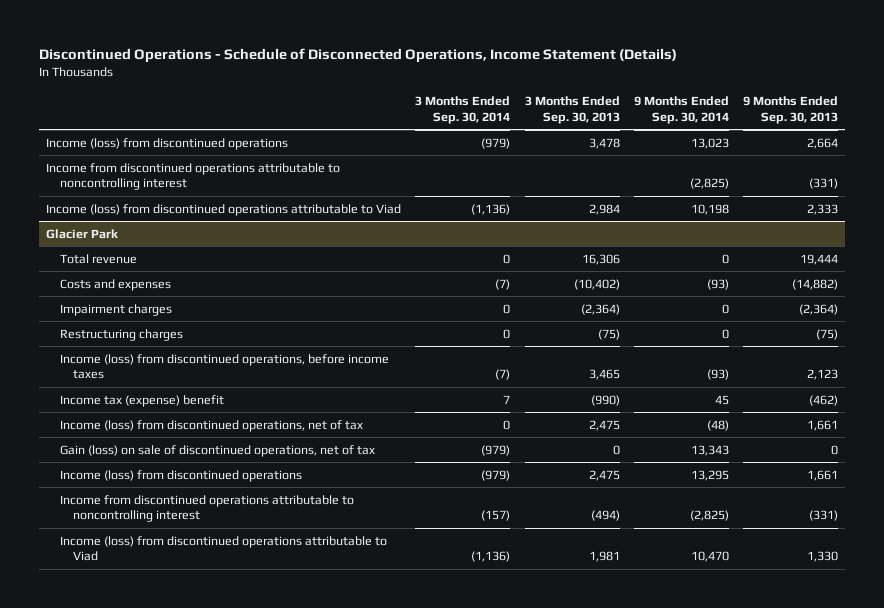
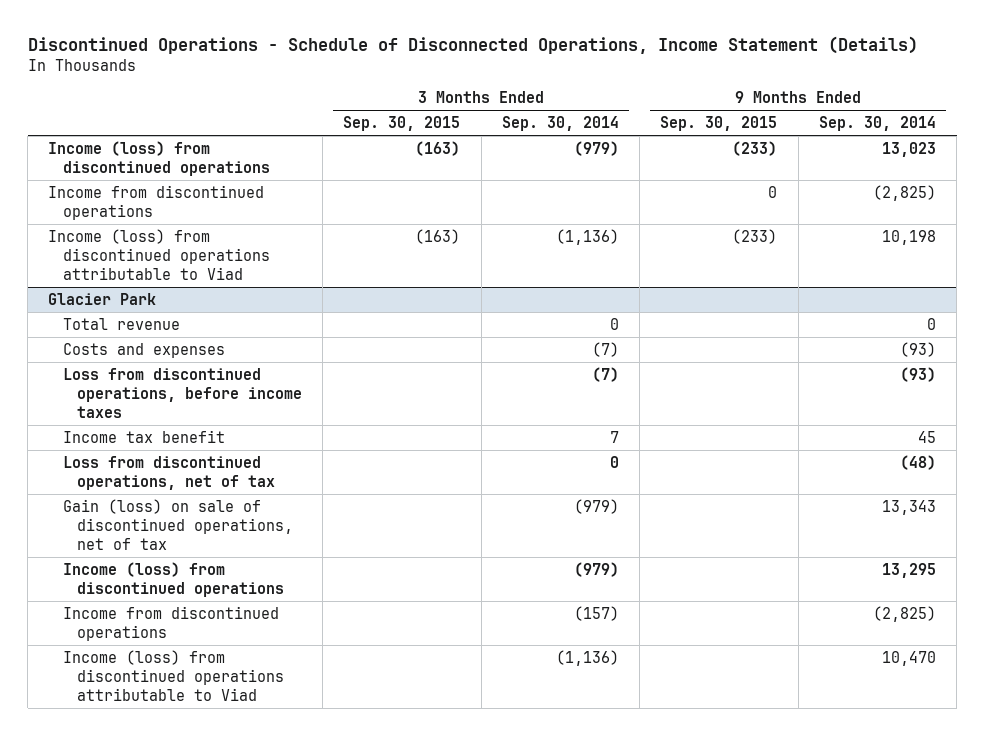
[524,96,620,124] 3 Months Ended Sep. 30, 2013 -> none
[743,96,839,124] 9 Months Ended Sep. 30, 2013 -> none
none -> [343,116,461,132] Sep. 30, 2015
none -> [660,116,778,132] Sep. 30, 2015
[45,162,340,191] Income from discontinued operations attributable to noncontrolling interest -> [48,184,265,220] Income from discontinued operations
[59,303,172,316] Impairment charges -> none
[59,328,183,341] Restructuring charges -> none
[59,353,389,380] Income (loss) from discontinued operations, before income taxes -> [62,367,302,418] Loss from discontinued operations, before income taxes
[59,394,224,407] Income tax (expense) benefit -> [62,429,225,443] Income tax benefit
[59,419,363,432] Income (loss) from discontinued operations, net of tax -> [62,455,275,490] Loss from discontinued operations, net of tax
[59,494,354,523] Income from discontinued operations attributable to noncontrolling interest -> [62,605,279,641] Income from discontinued operations

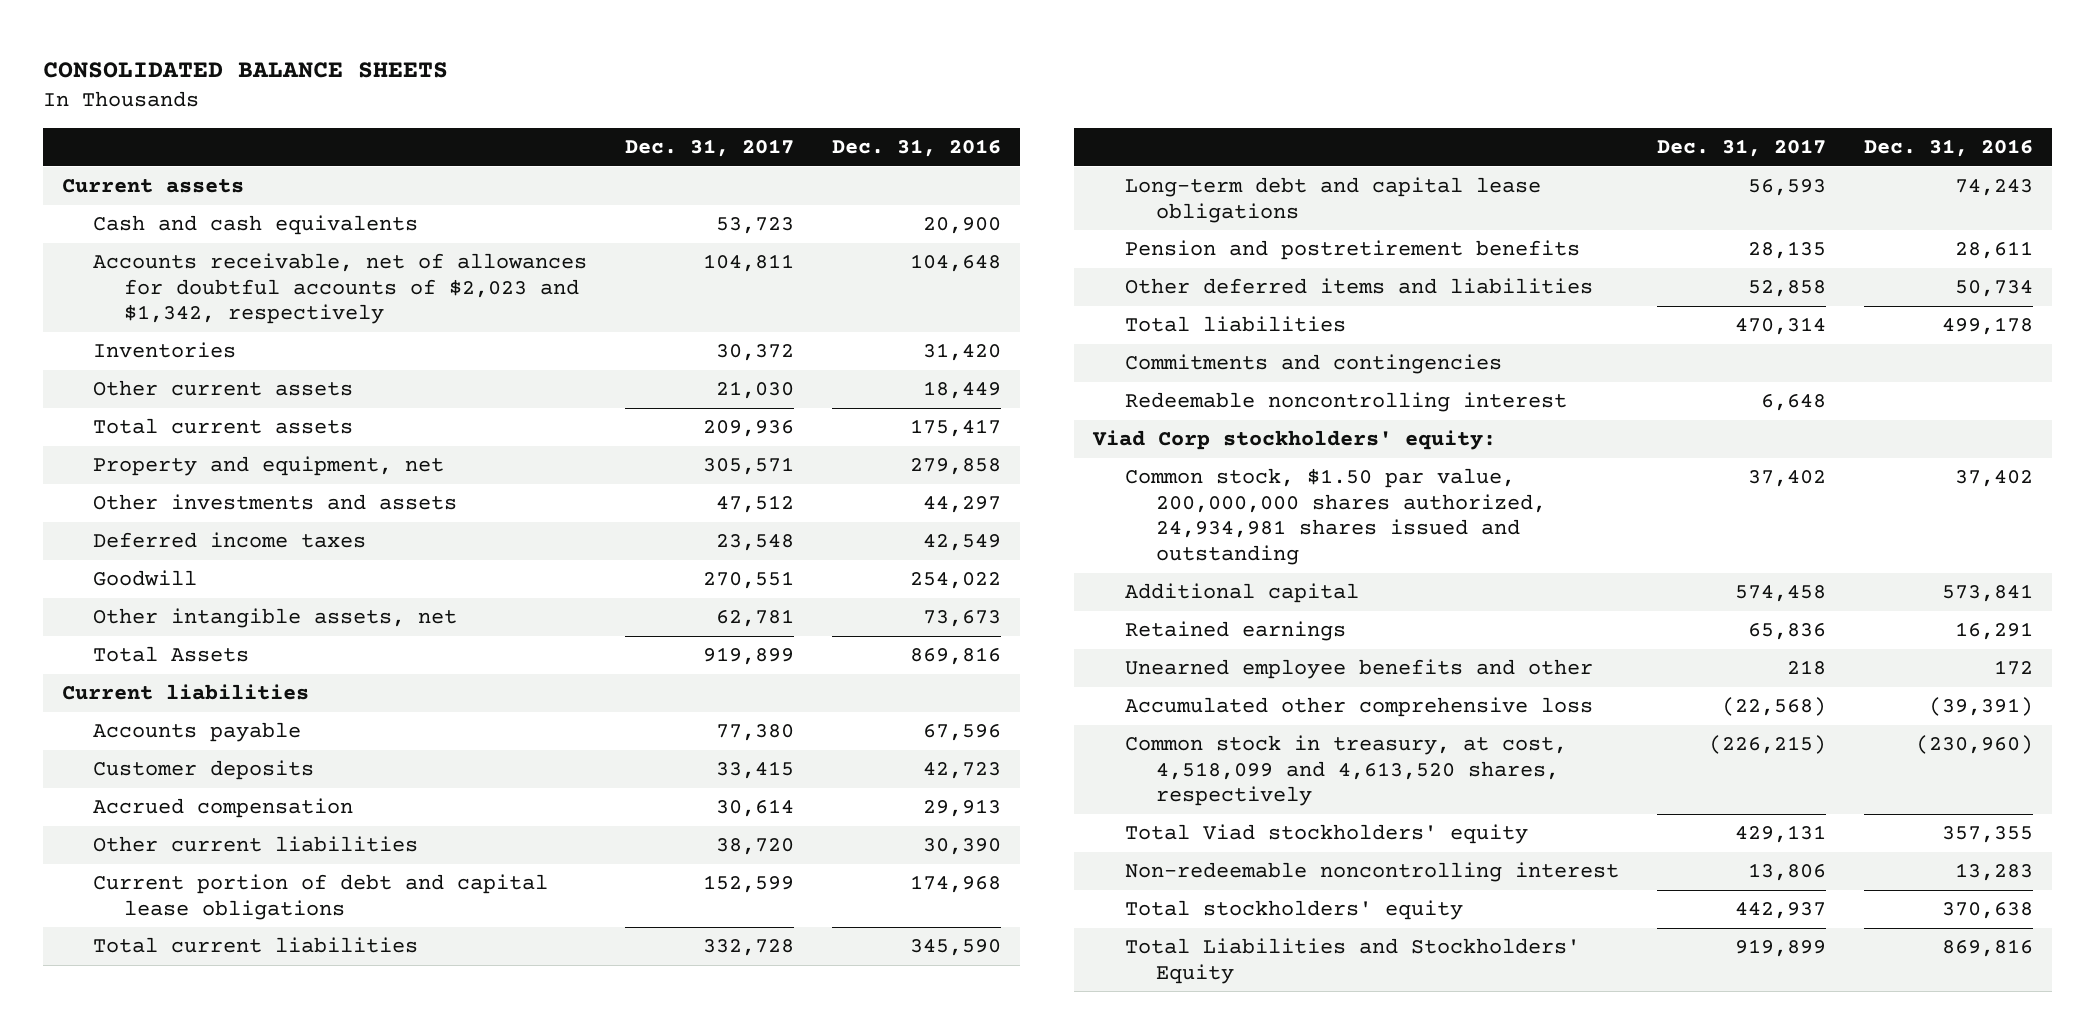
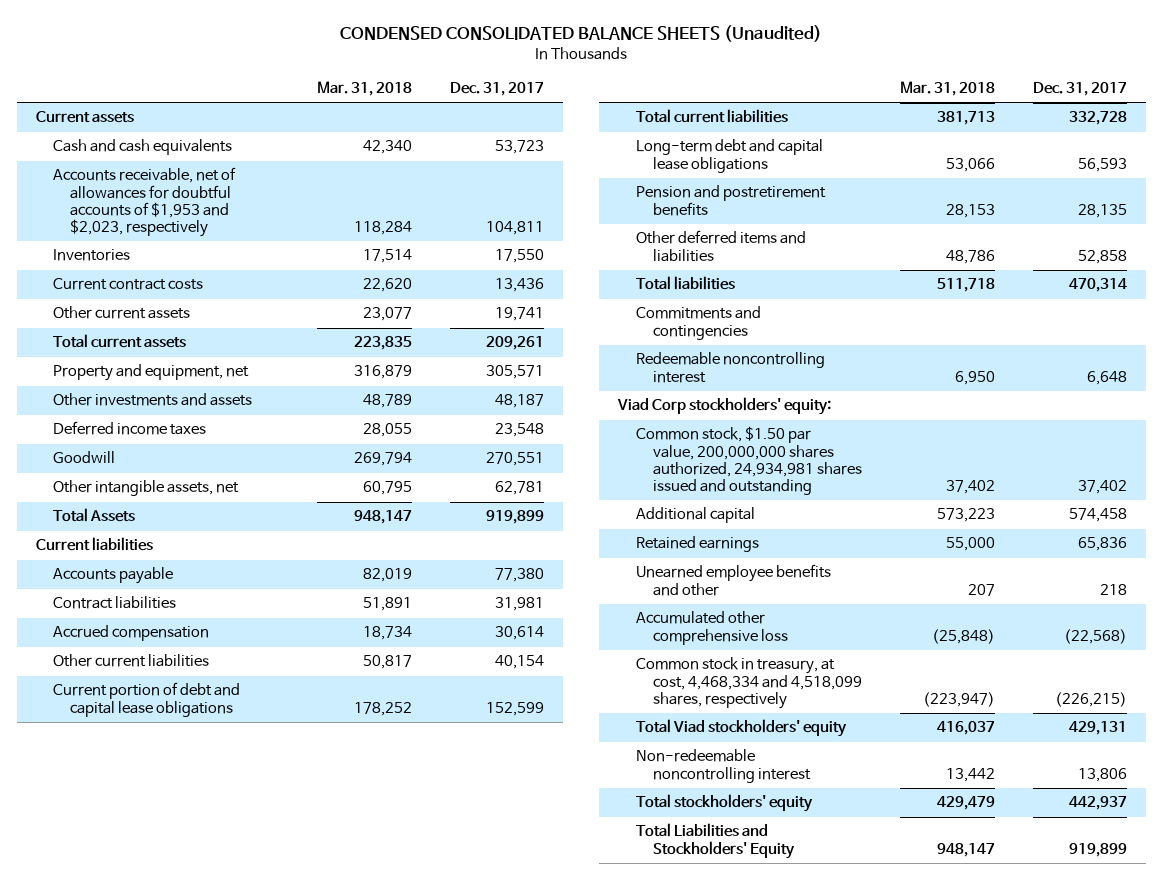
[42,61,448,78] CONSOLIDATED BALANCE SHEETS -> [340,25,823,43] CONDENSED CONSOLIDATED BALANCE SHEETS (Unaudited)
[831,139,1001,158] Dec. 31, 2016 -> none
none -> [317,80,413,96] Mar. 31, 2018
[92,253,587,325] Accounts receivable, net of allowances for doubtful accounts of $2,023 and $1,342, respectively -> [53,167,237,238] Accounts receivable, net of allowances for doubtful accounts of $1,953 and $2,023, respectively
[715,344,794,362] 30,372 -> [495,249,545,264] 17,550
none -> [53,278,204,291] Current contract costs
[715,381,794,400] 21,030 -> [495,307,545,322] 19,741
[702,420,794,438] 209,936 -> [486,336,545,351] 209,261
[715,495,794,514] 47,512 -> [495,394,545,409] 48,187
[92,760,314,781] Customer deposits -> none
none -> [53,596,177,610] Contract liabilities
[715,838,794,856] 38,720 -> [495,655,545,670] 40,154
[1124,735,1567,807] Common stock in treasury, at cost, 4,518,099 and 4,613,520 shares, respectively -> [635,657,862,710] Common stock in treasury, at cost, 4,468,334 and 4,518,099 shares, respectively

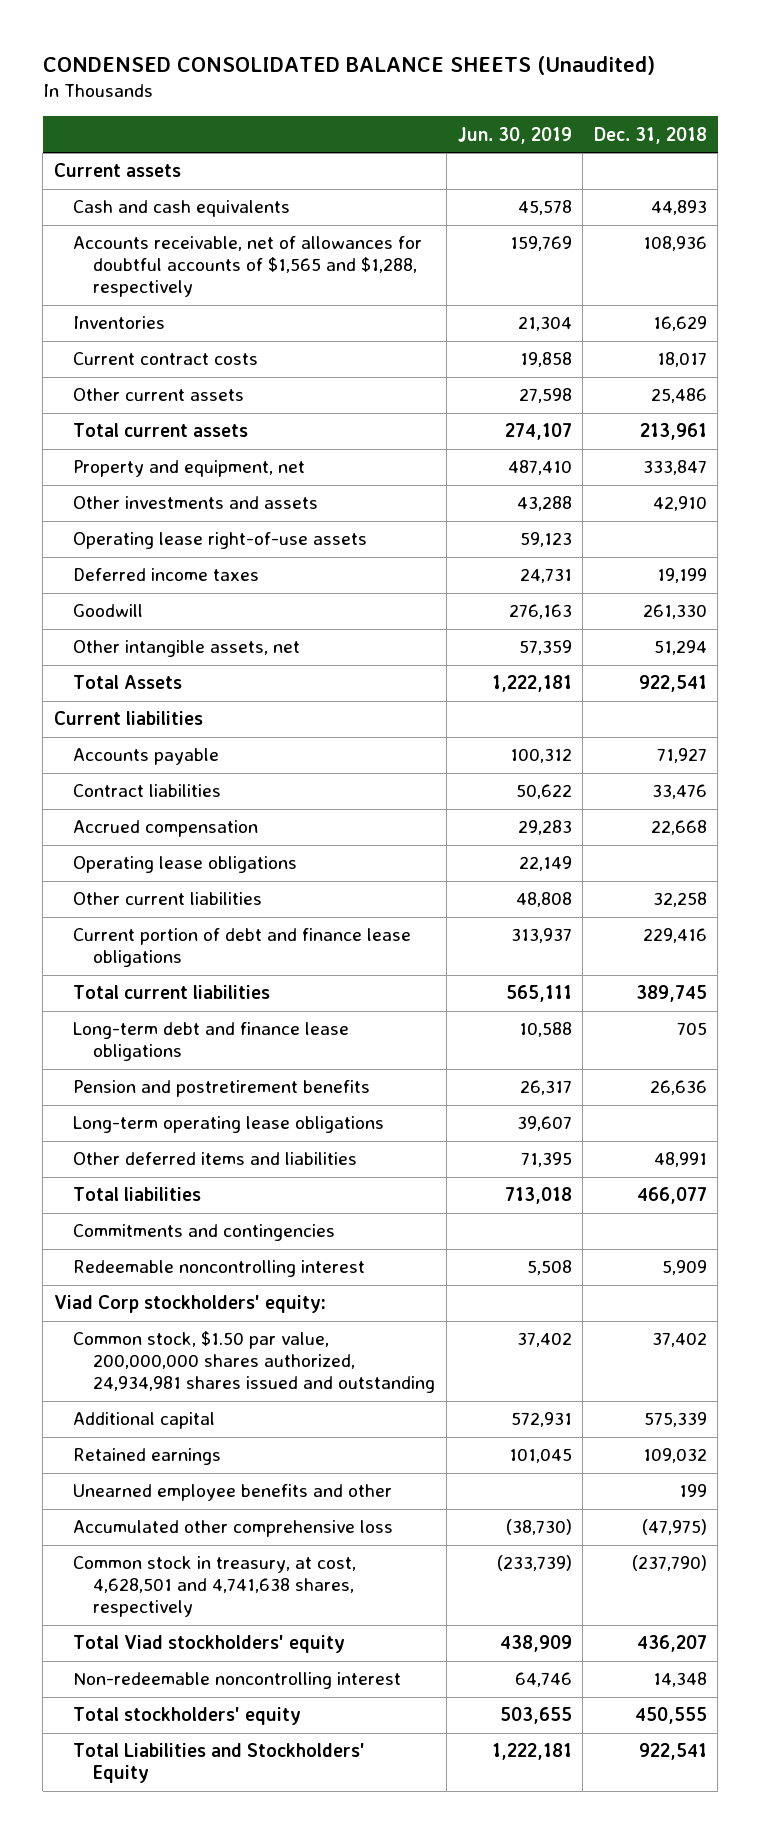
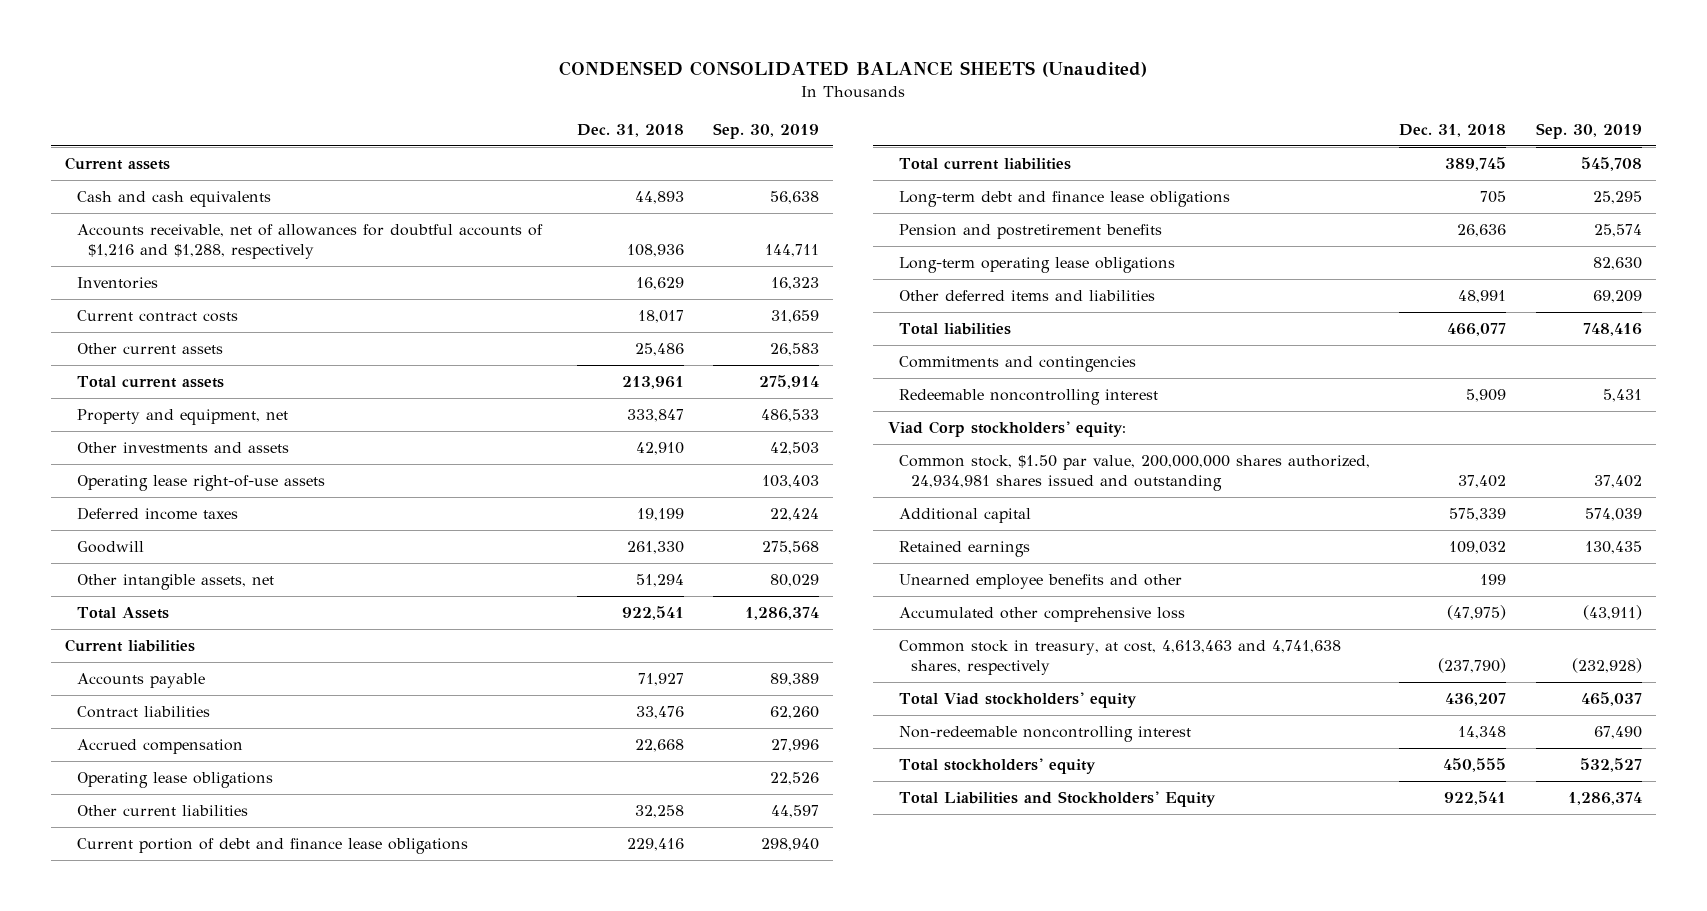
[457,126,572,144] Jun. 30, 2019 -> none
none -> [712,122,819,139] Sep. 30, 2019
[73,236,423,298] Accounts receivable, net of allowances for doubtful accounts of $1,565 and $1,288, respectively -> [76,223,543,260] Accounts receivable, net of allowances for doubtful accounts of $1,216 and $1,288, respectively
[73,1556,357,1618] Common stock in treasury, at cost, 4,628,501 and 4,741,638 shares, respectively -> [899,639,1342,676] Common stock in treasury, at cost, 4,613,463 and 4,741,638 shares, respectively

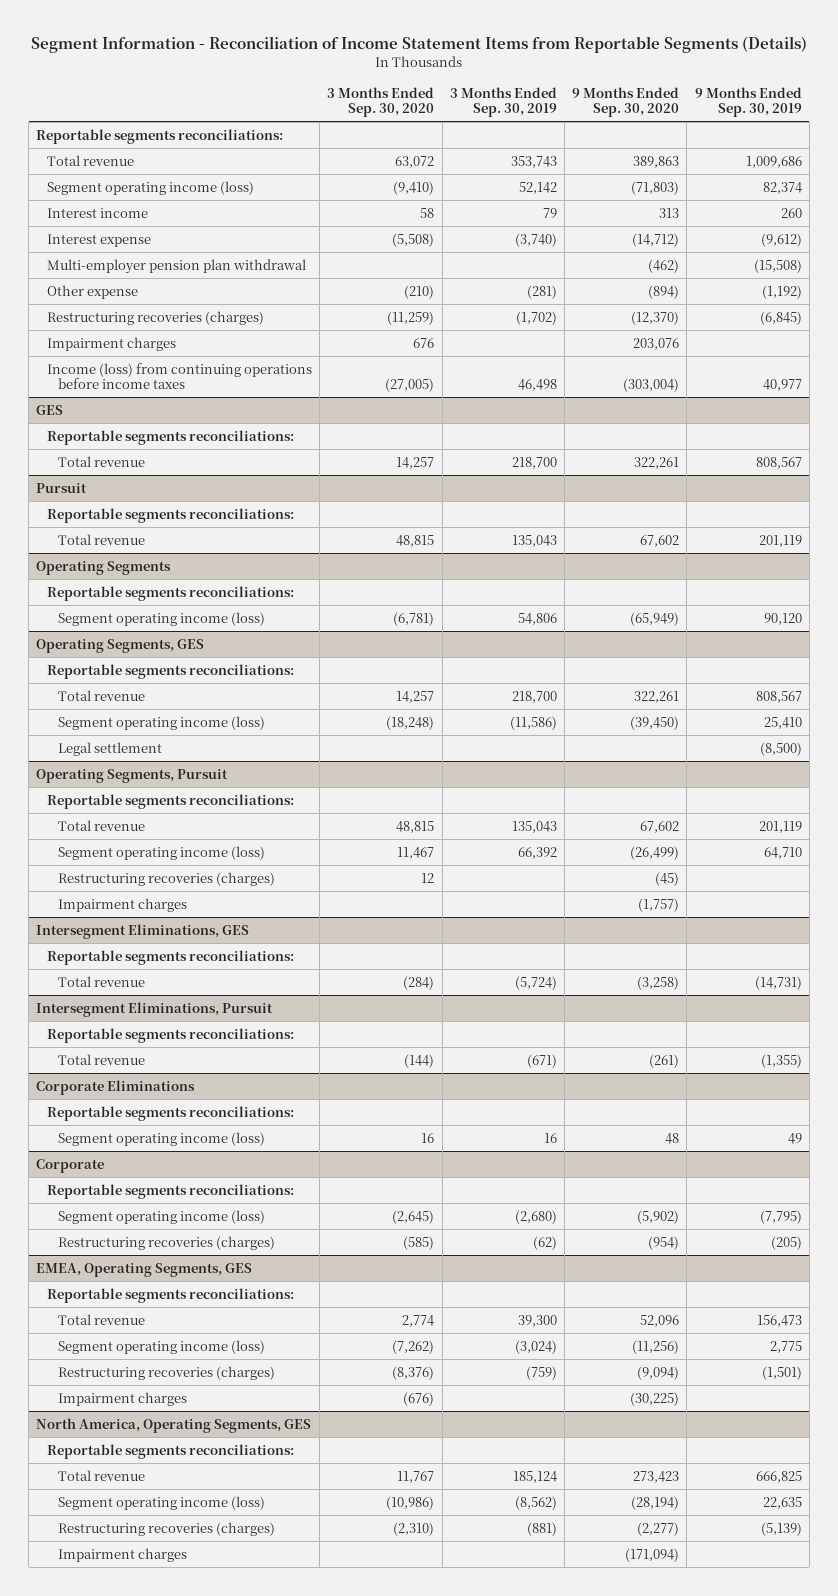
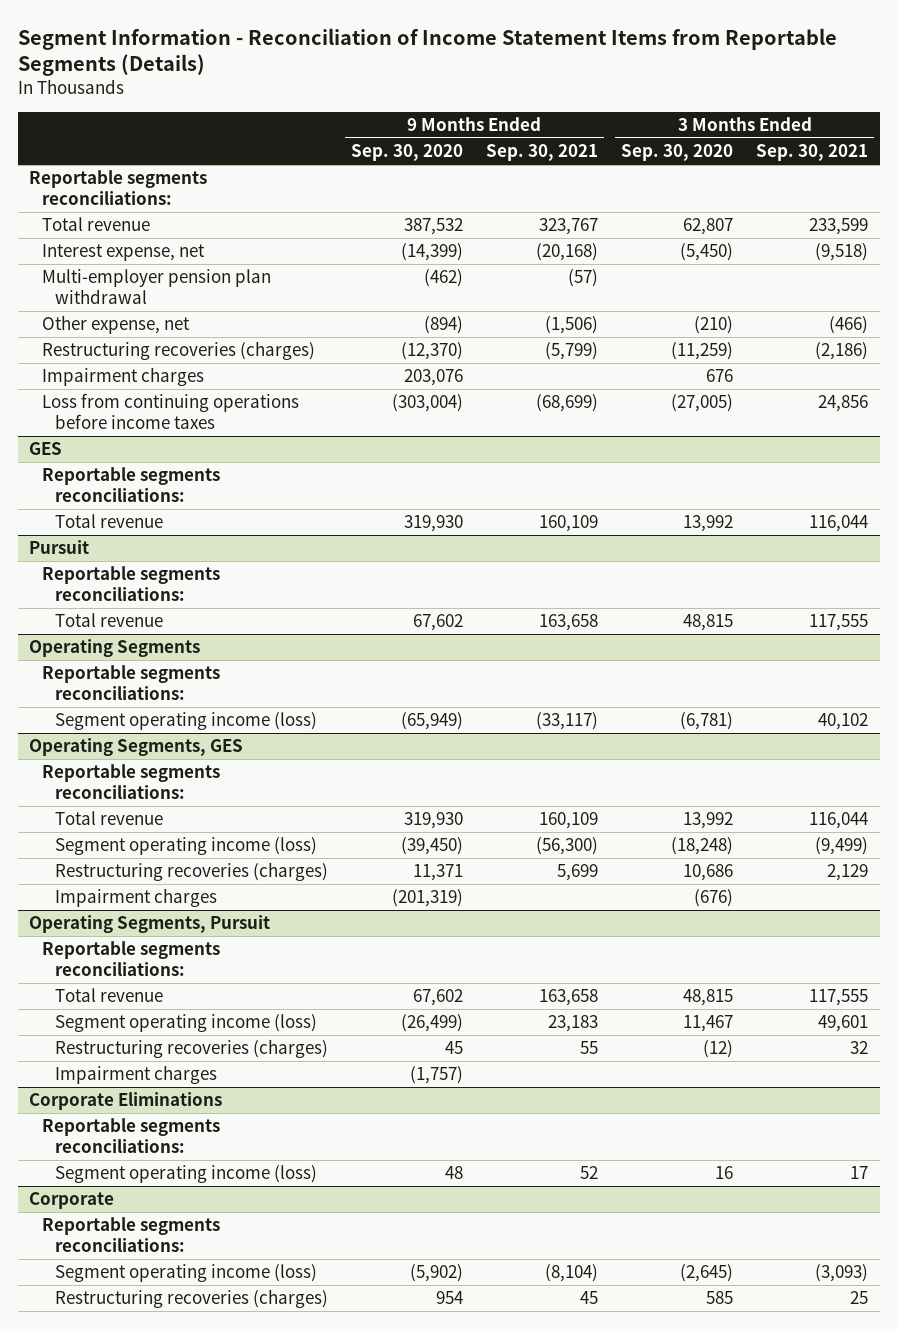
[449,86,557,118] 3 Months Ended Sep. 30, 2019 -> none
[694,86,802,118] 9 Months Ended Sep. 30, 2019 -> none
none -> [486,144,599,162] Sep. 30, 2021
none -> [756,144,869,162] Sep. 30, 2021
[46,180,254,195] Segment operating income (loss) -> none
[46,207,148,218] Interest income -> none
[395,155,435,168] 63,072 -> [683,218,734,236] 62,807
[633,155,680,168] 389,863 -> [403,218,463,236] 387,532
[46,233,151,247] Interest expense -> [42,244,206,262] Interest expense, net
[392,232,435,247] (5,508) -> [680,243,734,262] (5,450)
[632,232,680,247] (14,712) -> [400,243,463,262] (14,399)
[46,284,138,299] Other expense -> [42,315,191,335] Other expense, net
[46,362,312,389] Income (loss) from continuing operations before income taxes -> [42,393,300,430] Loss from continuing operations before income taxes
[396,456,435,469] 14,257 -> [683,515,734,533] 13,992
[634,456,680,469] 322,261 -> [403,515,463,533] 319,930
[396,690,435,703] 14,257 -> [683,812,734,830] 13,992
[634,690,680,703] 322,261 -> [403,812,463,830] 319,930
[57,741,162,756] Legal settlement -> none
none -> [54,862,328,882] Restructuring recoveries (charges)
none -> [54,888,217,908] Impairment charges
[421,872,435,883] 12 -> [703,1040,734,1059] (12)
[655,871,680,886] (45) -> [444,1041,463,1055] 45
[36,923,250,939] Intersegment Eliminations, GES -> none
[46,949,294,965] Reportable segments reconciliations: -> none
[57,975,145,987] Total revenue -> none
[36,1001,274,1017] Intersegment Eliminations, Pursuit -> none
[46,1027,294,1043] Reportable segments reconciliations: -> none
[57,1053,145,1065] Total revenue -> none
[36,1262,253,1277] EMEA, Operating Segments, GES -> none
[46,1287,294,1303] Reportable segments reconciliations: -> none
[57,1313,145,1325] Total revenue -> none
[57,1339,265,1354] Segment operating income (loss) -> none
[57,1365,275,1380] Restructuring recoveries (charges) -> none
[57,1391,187,1406] Impairment charges -> none
[36,1417,312,1433] North America, Operating Segments, GES -> none
[46,1443,294,1459] Reportable segments reconciliations: -> none
[57,1469,145,1481] Total revenue -> none
[57,1495,265,1510] Segment operating income (loss) -> none
[57,1521,275,1536] Restructuring recoveries (charges) -> none
[57,1547,187,1562] Impairment charges -> none
[403,1235,435,1250] (585) -> [706,1291,734,1305] 585
[648,1235,680,1250] (954) -> [435,1291,463,1305] 954

